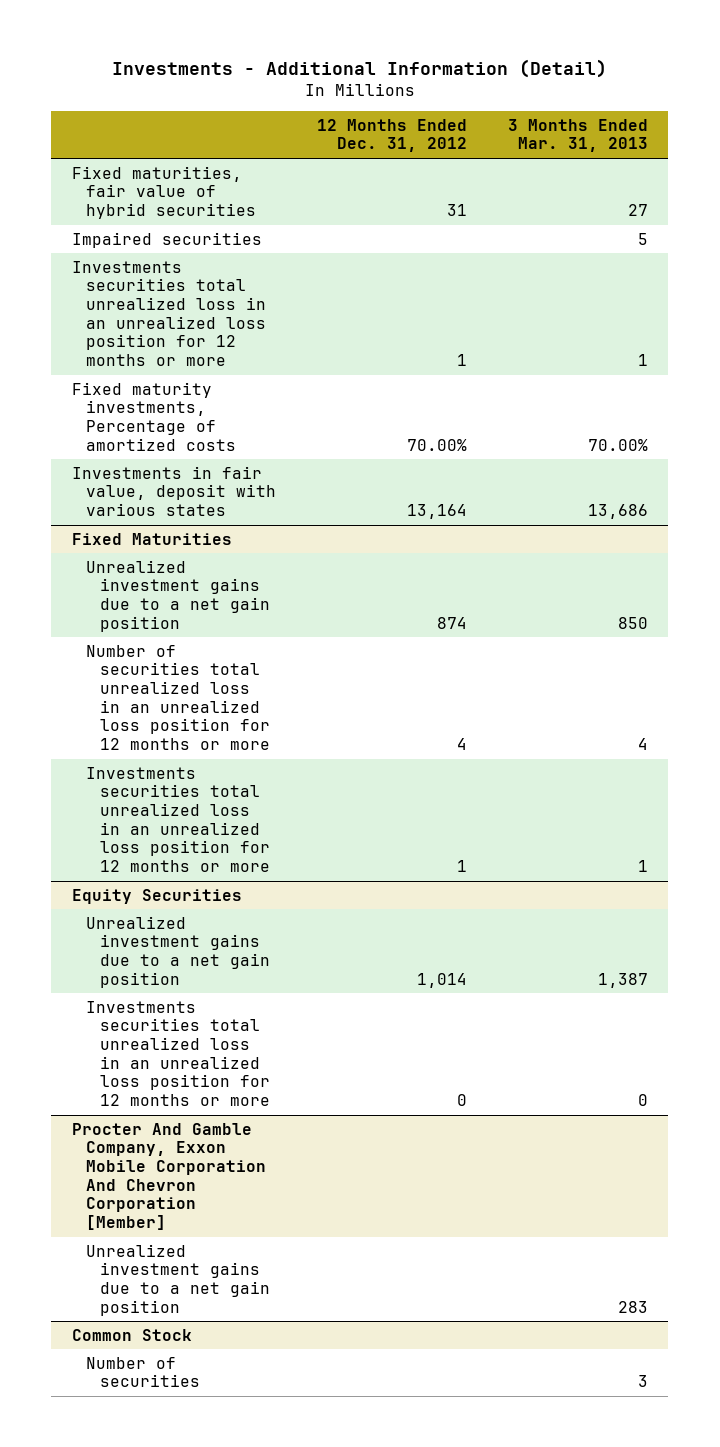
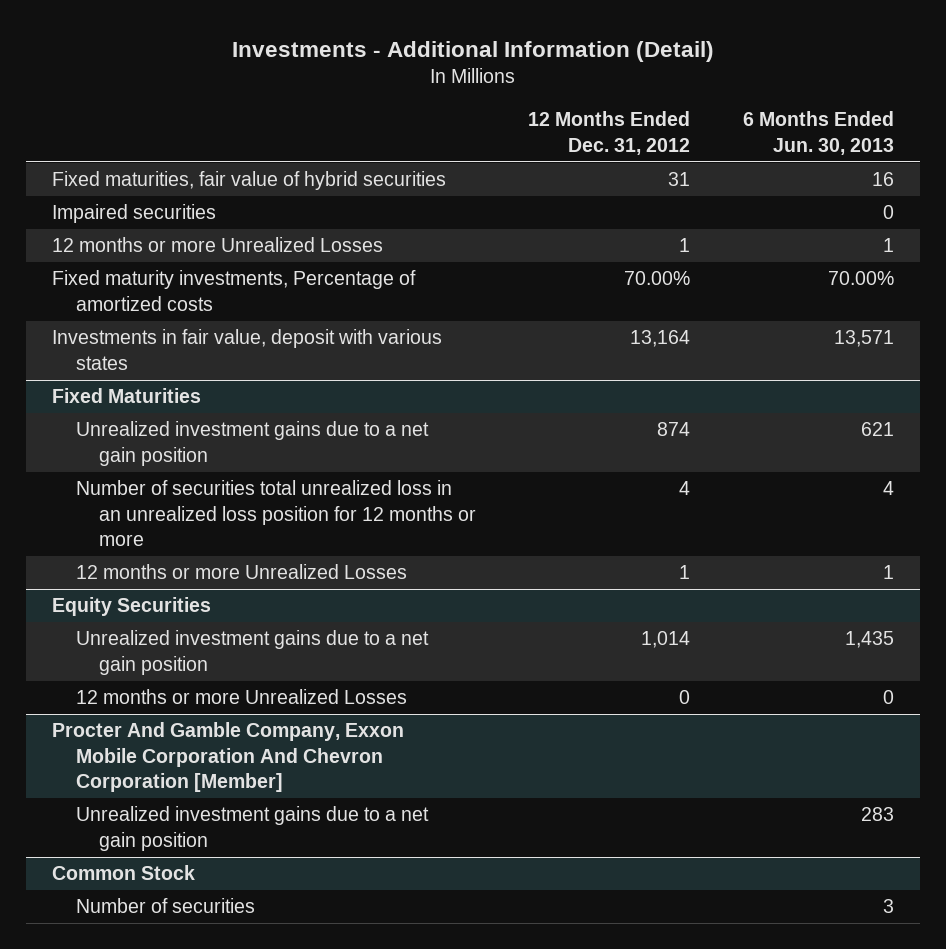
[507,118,648,153] 3 Months Ended Mar. 31, 2013 -> none
none -> [742,111,894,155] 6 Months Ended Jun. 30, 2013
[71,260,266,366] Investments securities total unrealized loss in an unrealized loss position for 12 months or more -> none
none -> [52,237,384,253] 12 months or more Unrealized Losses
[85,766,270,872] Investments securities total unrealized loss in an unrealized loss position for 12 months or more -> none
none -> [75,564,407,580] 12 months or more Unrealized Losses
[85,1000,270,1106] Investments securities total unrealized loss in an unrealized loss position for 12 months or more -> none
none -> [75,689,407,705] 12 months or more Unrealized Losses

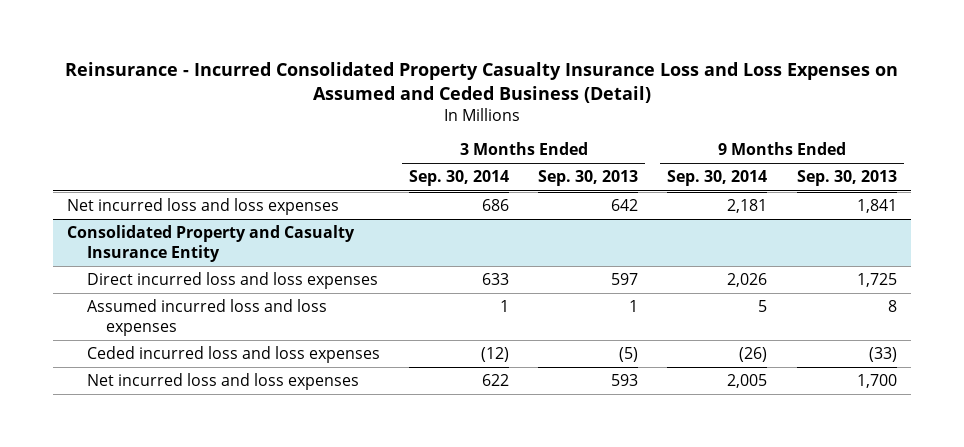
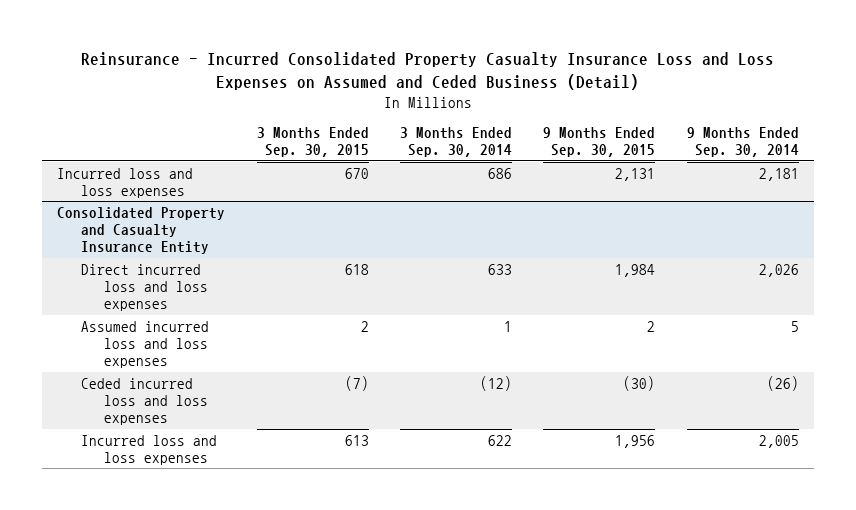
[538,170,639,187] Sep. 30, 2013 -> none
[796,170,897,187] Sep. 30, 2013 -> none
none -> [256,127,369,158] 3 Months Ended Sep. 30, 2015
none -> [543,127,656,158] 9 Months Ended Sep. 30, 2015
[67,198,340,216] Net incurred loss and loss expenses -> [57,167,194,199] Incurred loss and loss expenses
[86,373,359,391] Net incurred loss and loss expenses -> [80,434,217,466] Incurred loss and loss expenses

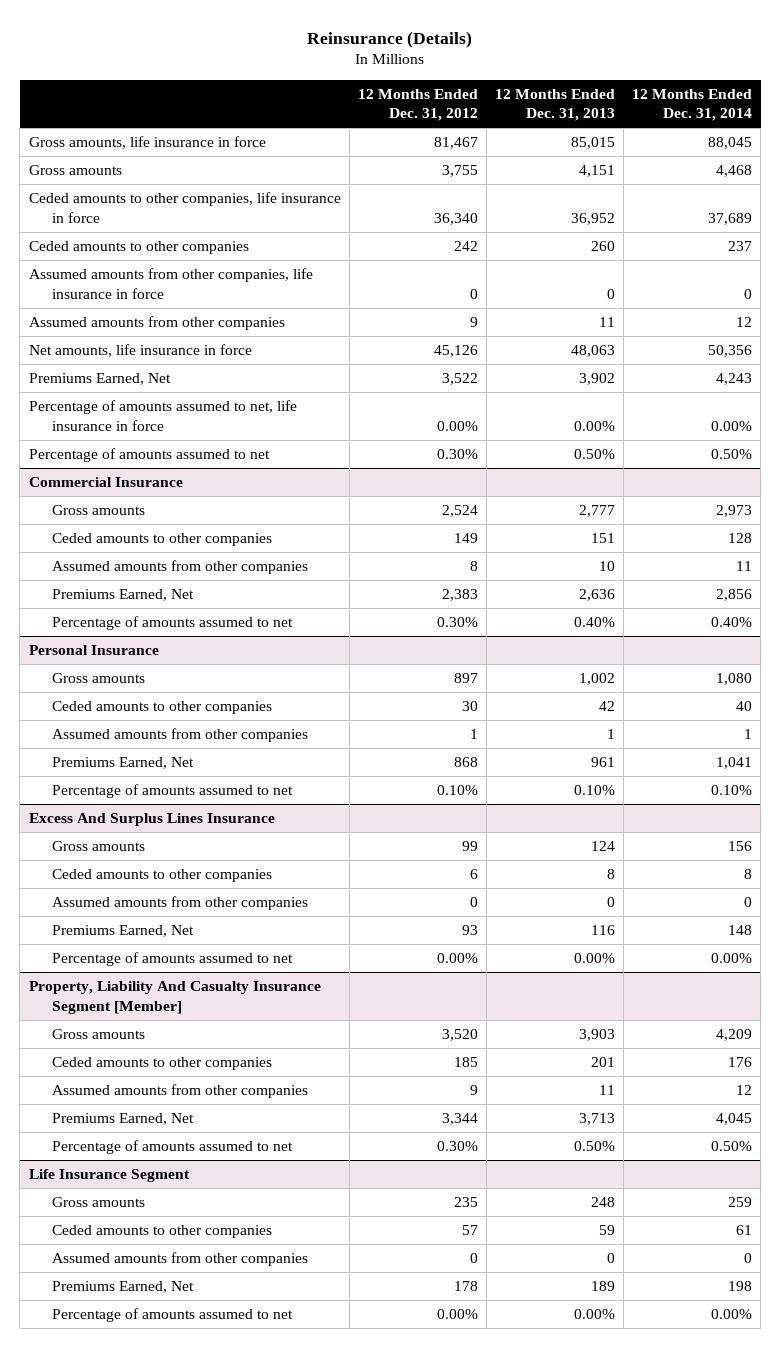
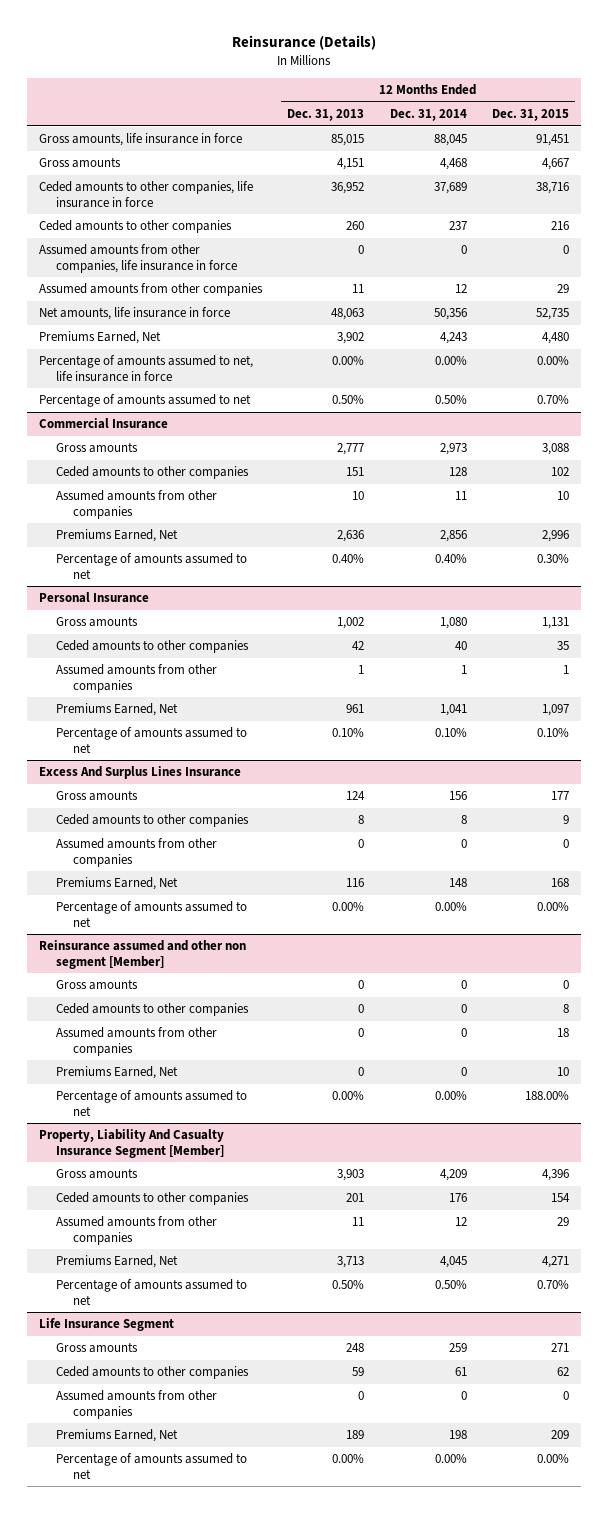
[357,88,478,122] 12 Months Ended Dec. 31, 2012 -> none
none -> [491,109,569,122] Dec. 31, 2015
none -> [39,940,247,969] Reinsurance assumed and other non segment [Member]
none -> [56,979,139,991] Gross amounts
none -> [56,1003,250,1017] Ceded amounts to other companies
none -> [56,1027,218,1056] Assumed amounts from other companies
none -> [56,1066,179,1080] Premiums Earned, Net
none -> [56,1090,248,1116] Percentage of amounts assumed to net

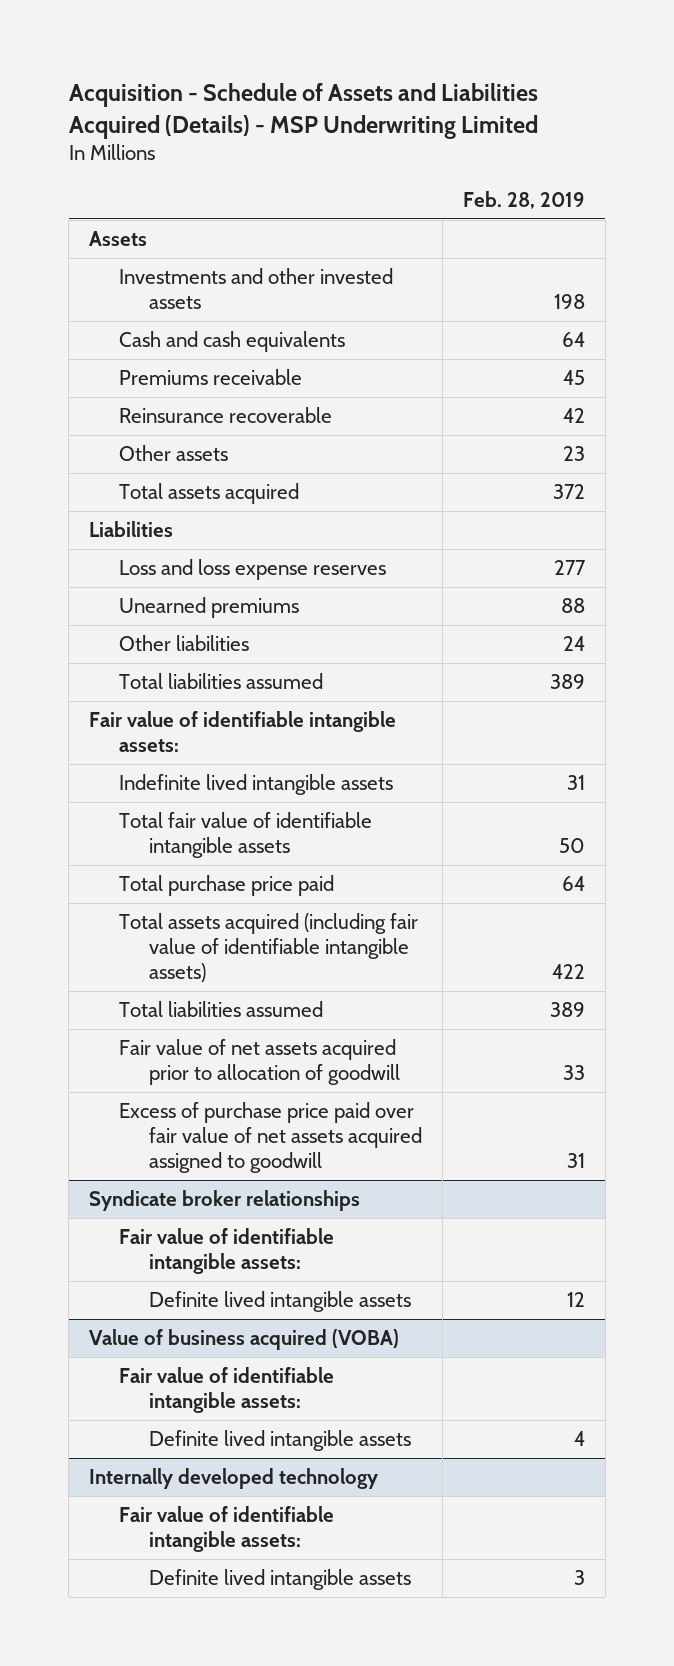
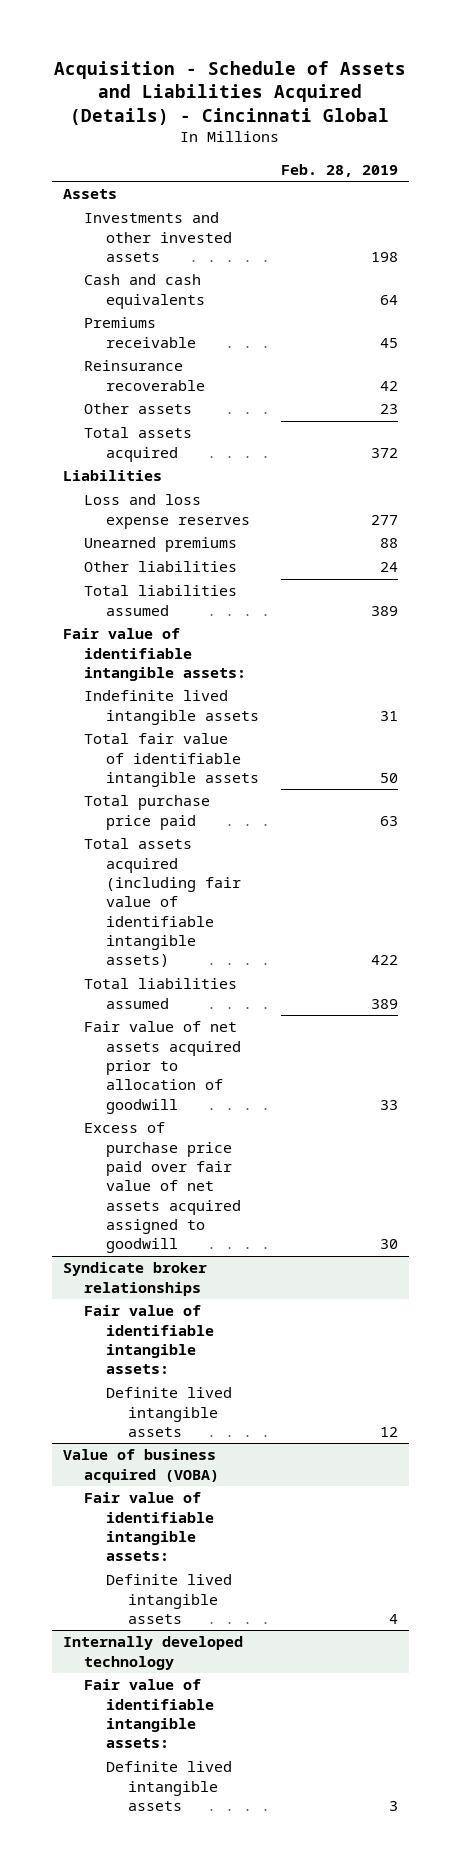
[68,82,538,139] Acquisition - Schedule of Assets and Liabilities Acquired (Details) - MSP Underwriting Limited -> [54,60,407,125] Acquisition - Schedule of Assets and Liabilities Acquired (Details) - Cincinnati Global
[561,876,585,892] 64 -> [380,815,399,826] 63
[566,1153,585,1169] 31 -> [380,1239,399,1250] 30

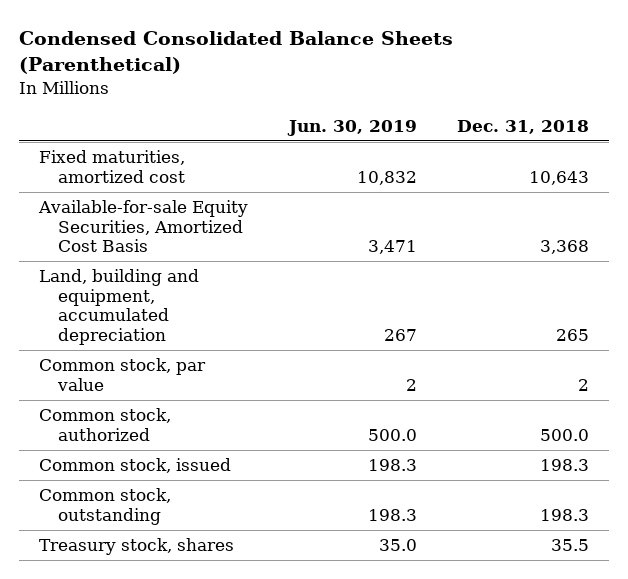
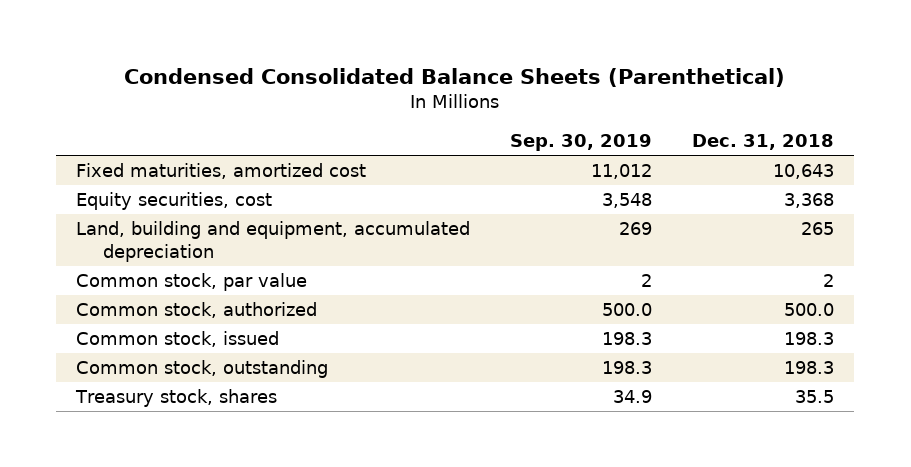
[286,119,417,136] Jun. 30, 2019 -> none
none -> [510,134,653,152] Sep. 30, 2019
[38,200,249,253] Available-for-sale Equity Securities, Amortized Cost Basis -> [76,192,273,211] Equity securities, cost

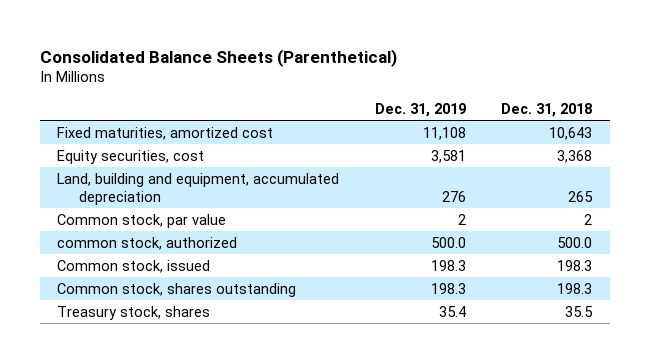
[124,68,786,88] Condensed Consolidated Balance Sheets (Parenthetical) -> [39,48,397,67] Consolidated Balance Sheets (Parenthetical)
[510,134,653,152] Sep. 30, 2019 -> none
none -> [374,102,466,117] Dec. 31, 2019
[76,302,318,319] Common stock, authorized -> [57,236,238,250] common stock, authorized
[76,360,329,379] Common stock, outstanding -> [57,282,297,297] Common stock, shares outstanding

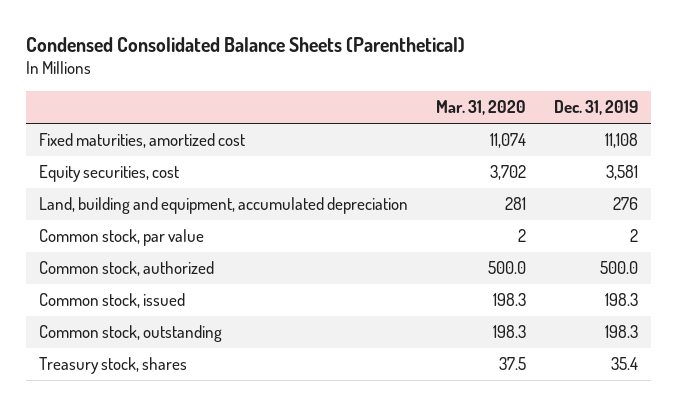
[39,48,397,67] Consolidated Balance Sheets (Parenthetical) -> [25,36,465,53] Condensed Consolidated Balance Sheets (Parenthetical)
[500,102,592,117] Dec. 31, 2018 -> none
none -> [435,100,526,116] Mar. 31, 2020
[57,236,238,250] common stock, authorized -> [39,261,215,277] Common stock, authorized
[57,282,297,297] Common stock, shares outstanding -> [39,325,223,343] Common stock, outstanding

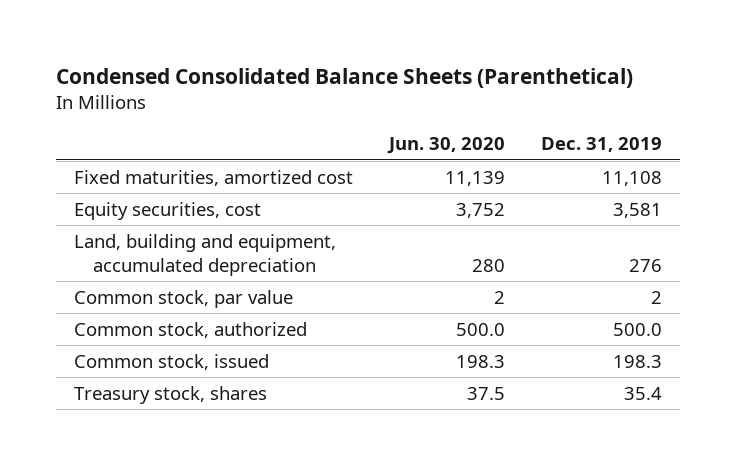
[435,100,526,116] Mar. 31, 2020 -> none
none -> [386,137,505,155] Jun. 30, 2020
[39,325,223,343] Common stock, outstanding -> none

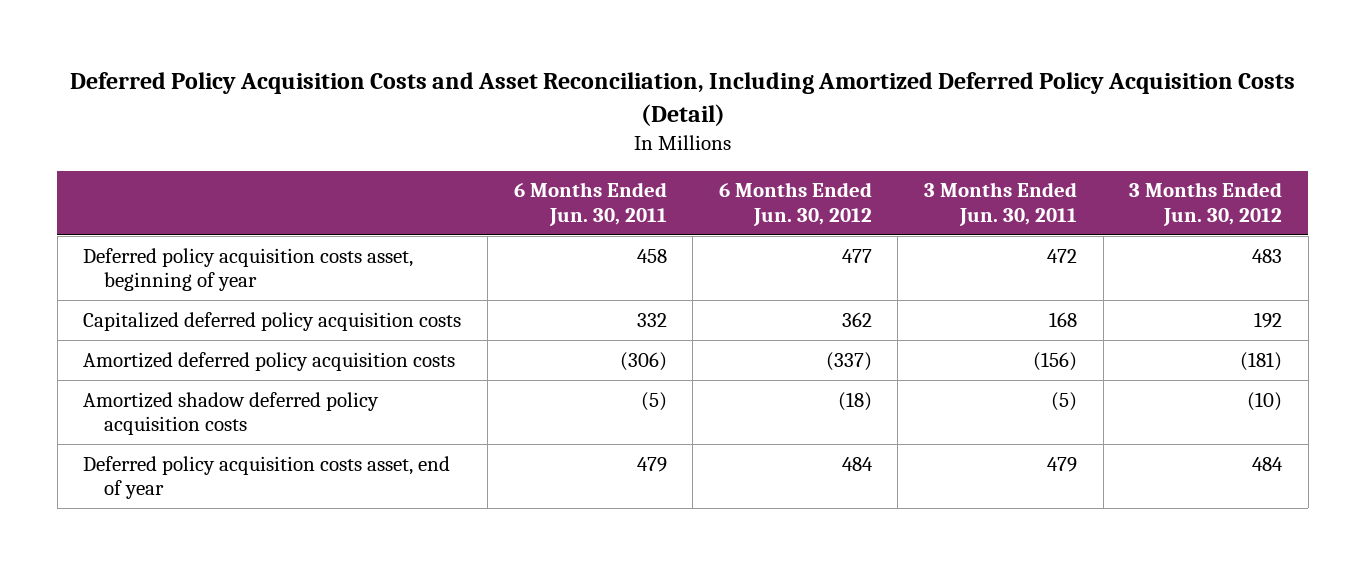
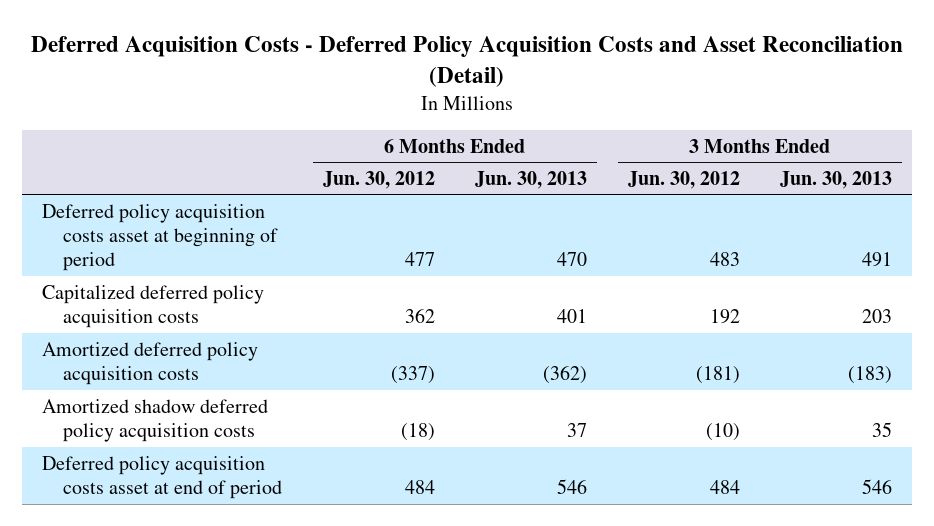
[69,72,1295,126] Deferred Policy Acquisition Costs and Asset Reconciliation, Including Amortized Deferred Policy Acquisition Costs (Detail) -> [30,36,903,88] Deferred Acquisition Costs - Deferred Policy Acquisition Costs and Asset Reconciliation (Detail)
[513,182,667,226] 6 Months Ended Jun. 30, 2011 -> none
[924,182,1078,226] 3 Months Ended Jun. 30, 2011 -> none
none -> [475,170,588,189] Jun. 30, 2013
none -> [780,170,893,189] Jun. 30, 2013
[83,247,414,292] Deferred policy acquisition costs asset, beginning of year -> [41,203,279,272] Deferred policy acquisition costs asset at beginning of period
[83,455,451,500] Deferred policy acquisition costs asset, end of year -> [41,455,283,500] Deferred policy acquisition costs asset at end of period

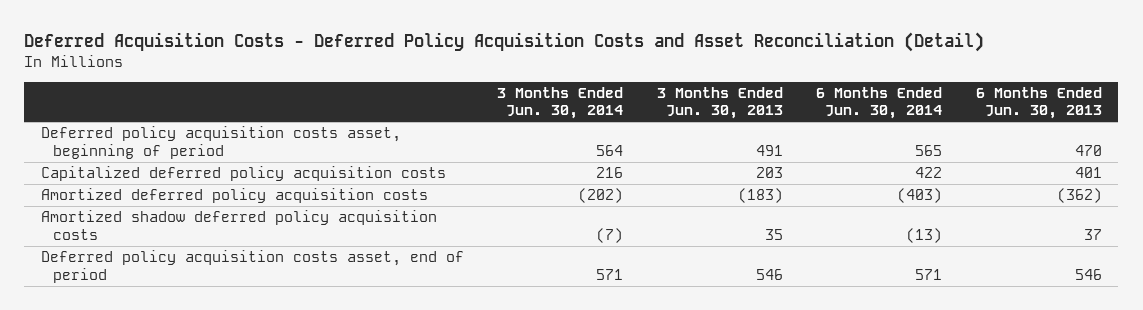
[322,170,435,189] Jun. 30, 2012 -> none
[627,170,740,189] Jun. 30, 2012 -> none
none -> [497,86,624,120] 3 Months Ended Jun. 30, 2014
none -> [816,86,943,120] 6 Months Ended Jun. 30, 2014
[41,203,279,272] Deferred policy acquisition costs asset at beginning of period -> [41,126,402,159] Deferred policy acquisition costs asset, beginning of period
[41,455,283,500] Deferred policy acquisition costs asset at end of period -> [41,250,465,283] Deferred policy acquisition costs asset, end of period

